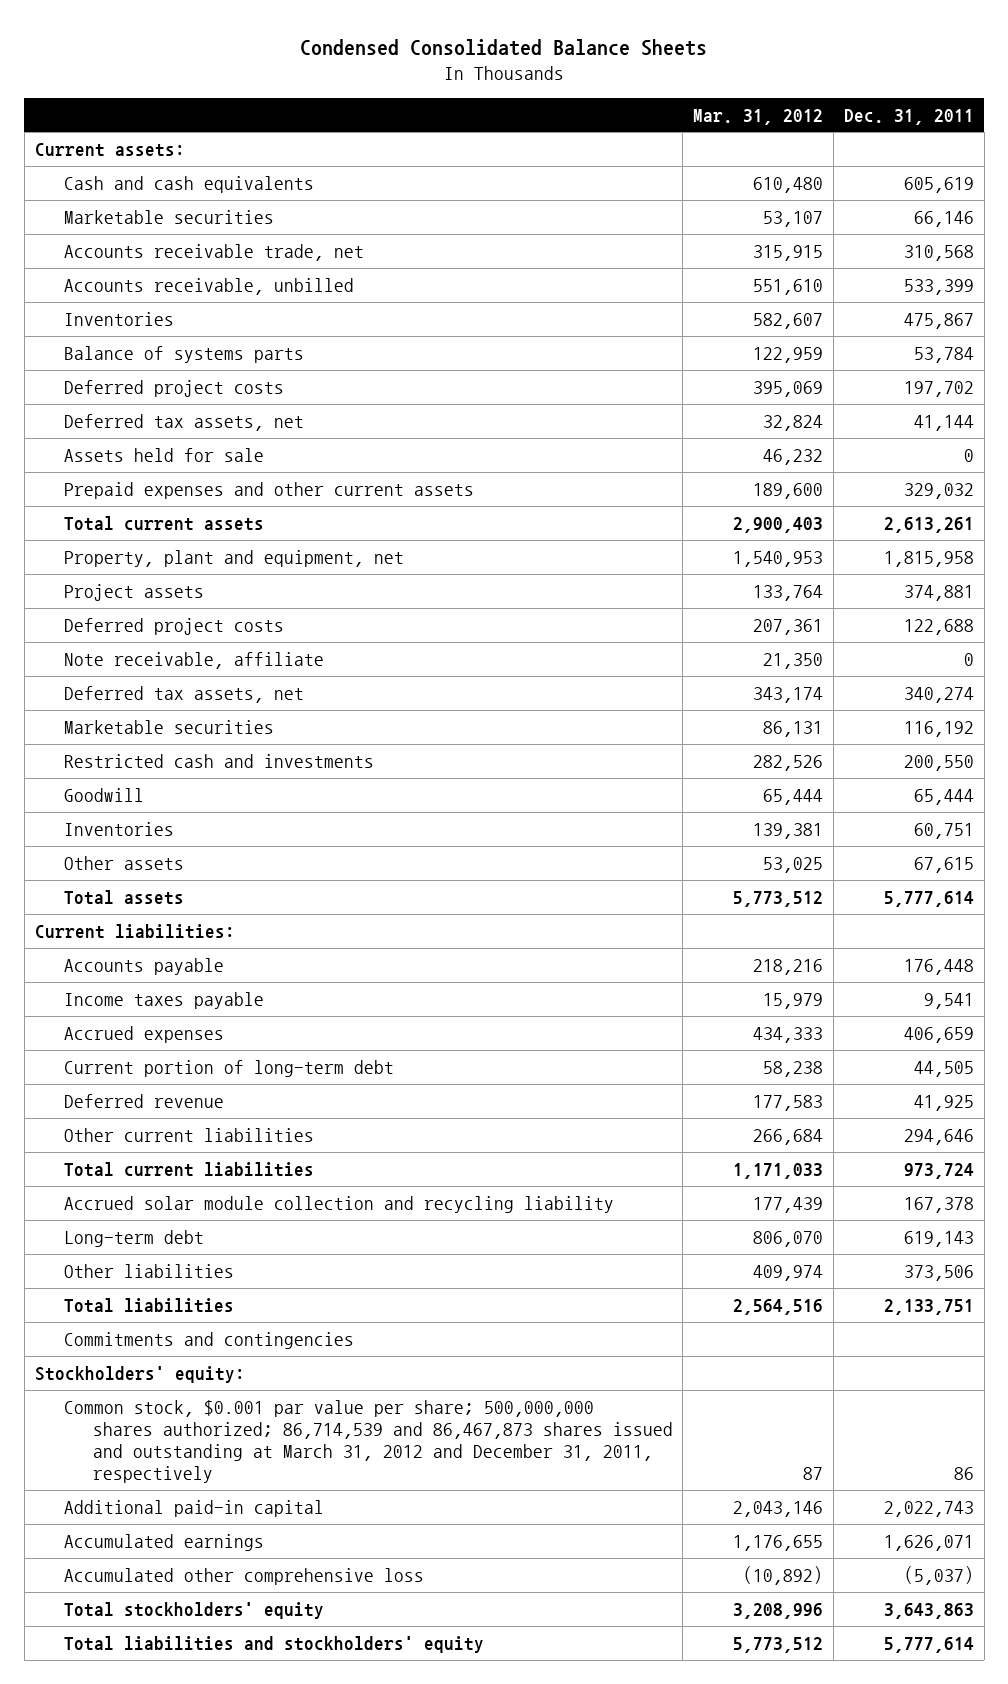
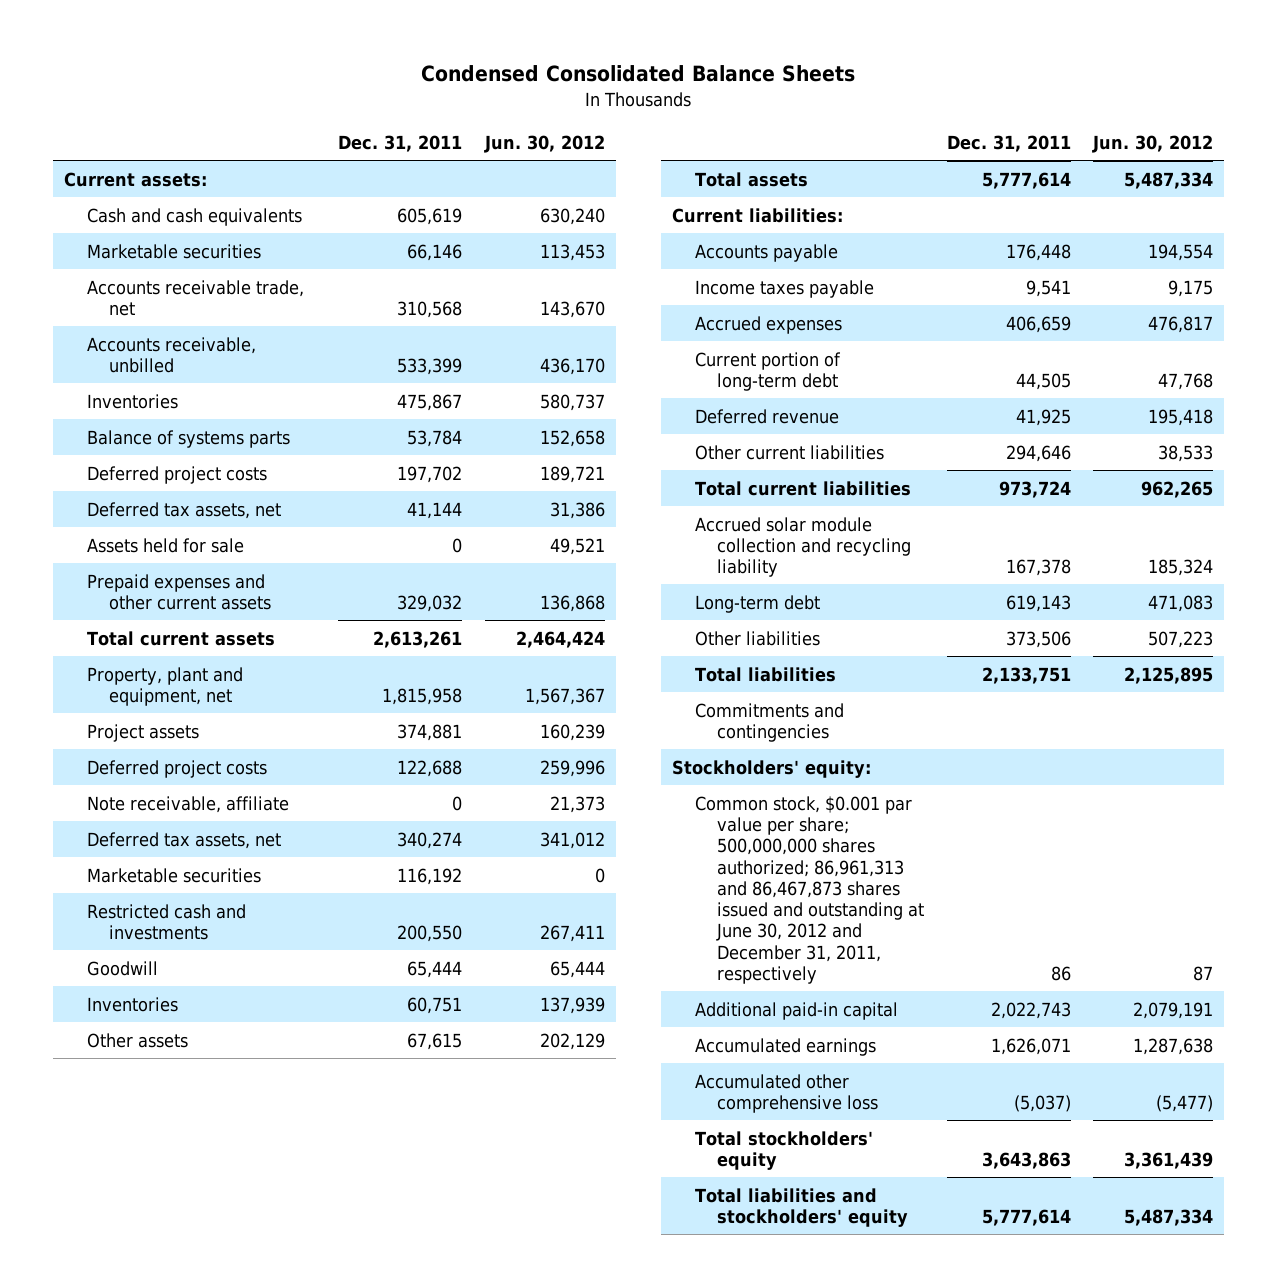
[693,108,824,125] Mar. 31, 2012 -> none
none -> [483,134,605,153] Jun. 30, 2012
[63,1399,673,1483] Common stock, $0.001 par value per share; 500,000,000 shares authorized; 86,714,539 and 86,467,873 shares issued and outstanding at March 31, 2012 and December 31, 2011, respectively -> [694,795,925,985] Common stock, $0.001 par value per share; 500,000,000 shares authorized; 86,961,313 and 86,467,873 shares issued and outstanding at June 30, 2012 and December 31, 2011, respectively

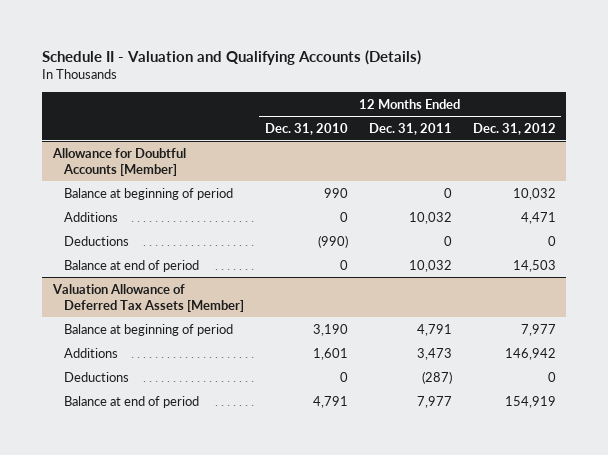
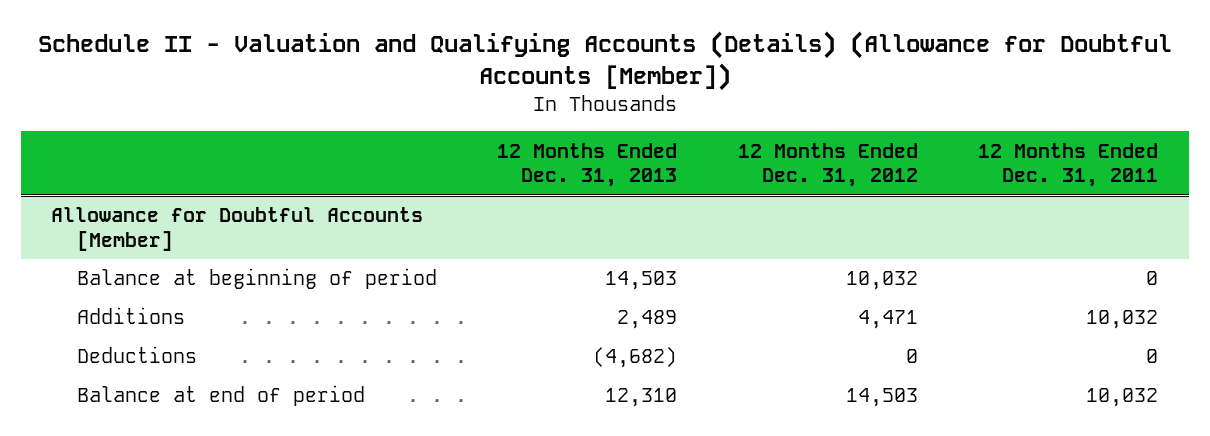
[42,49,422,65] Schedule II - Valuation and Qualifying Accounts (Details) -> [37,31,1172,91] Schedule II - Valuation and Qualifying Accounts (Details) (Allowance for Doubtful Accounts [Member])
[264,122,348,135] Dec. 31, 2010 -> none
none -> [497,142,678,188] 12 Months Ended Dec. 31, 2013
[51,283,244,313] Valuation Allowance of Deferred Tax Assets [Member] -> none
[63,323,233,336] Balance at beginning of period -> none
[63,347,118,358] Additions -> none
[63,371,129,382] Deductions -> none
[63,395,199,408] Balance at end of period -> none

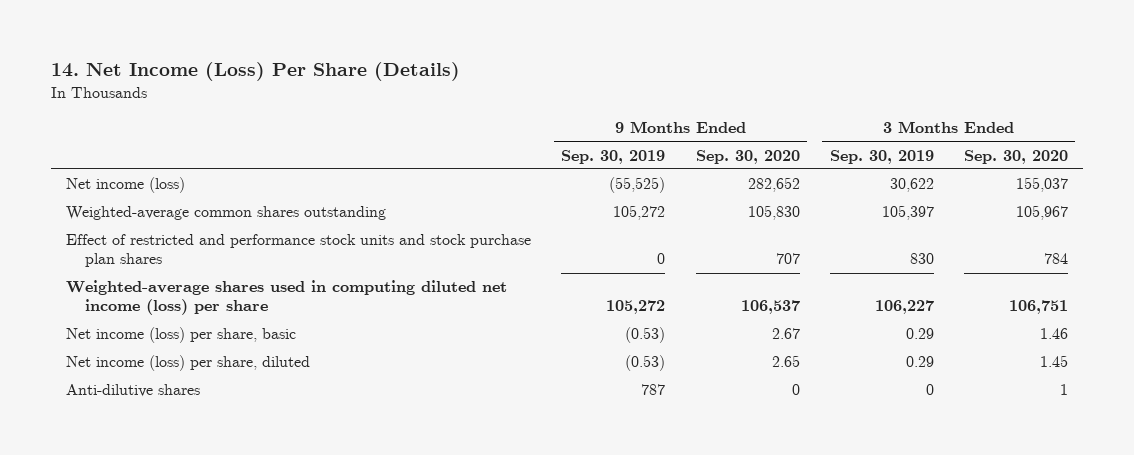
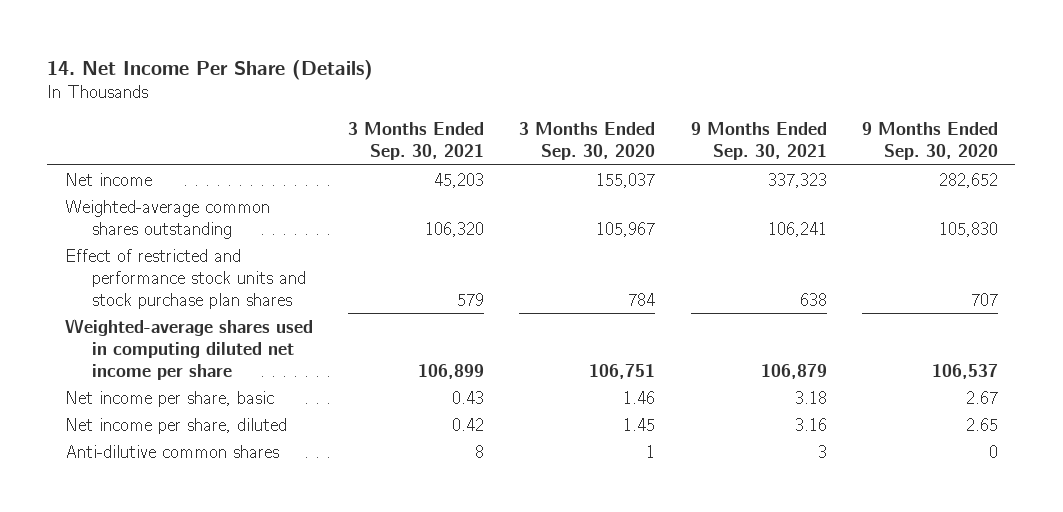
[51,62,461,82] 14. Net Income (Loss) Per Share (Details) -> [47,59,374,80] 14. Net Income Per Share (Details)
[561,149,666,164] Sep. 30, 2019 -> none
[829,149,934,164] Sep. 30, 2019 -> none
none -> [348,122,485,161] 3 Months Ended Sep. 30, 2021
none -> [690,122,827,161] 9 Months Ended Sep. 30, 2021
[66,177,186,194] Net income (loss) -> [65,172,153,186] Net income
[66,280,508,316] Weighted-average shares used in computing diluted net income (loss) per share -> [65,317,314,380] Weighted-average shares used in computing diluted net income per share
[66,327,297,344] Net income (loss) per share, basic -> [65,390,275,407] Net income per share, basic
[66,355,311,372] Net income (loss) per share, diluted -> [65,417,288,434] Net income per share, diluted
[66,384,201,398] Anti-dilutive shares -> [65,444,280,458] Anti-dilutive common shares

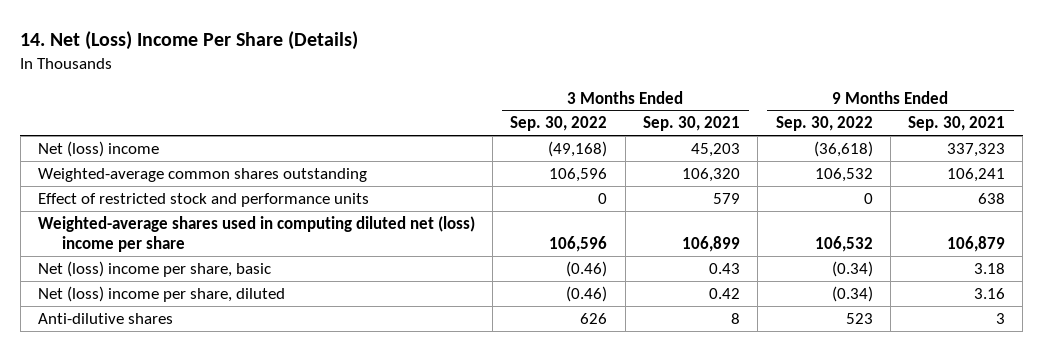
[47,59,374,80] 14. Net Income Per Share (Details) -> [20,31,359,51] 14. Net (Loss) Income Per Share (Details)
[519,122,656,161] 3 Months Ended Sep. 30, 2020 -> none
[861,122,998,161] 9 Months Ended Sep. 30, 2020 -> none
none -> [510,116,608,132] Sep. 30, 2022
none -> [775,116,873,132] Sep. 30, 2022
[65,172,153,186] Net income -> [37,140,159,157] Net (loss) income
[65,248,307,309] Effect of restricted and performance stock units and stock purchase plan shares -> [37,192,369,207] Effect of restricted stock and performance units
[65,317,314,380] Weighted-average shares used in computing diluted net income per share -> [37,215,475,253] Weighted-average shares used in computing diluted net (loss) income per share
[65,390,275,407] Net income per share, basic -> [37,260,271,277] Net (loss) income per share, basic
[65,417,288,434] Net income per share, diluted -> [37,285,285,302] Net (loss) income per share, diluted
[65,444,280,458] Anti-dilutive common shares -> [37,312,173,324] Anti-dilutive shares

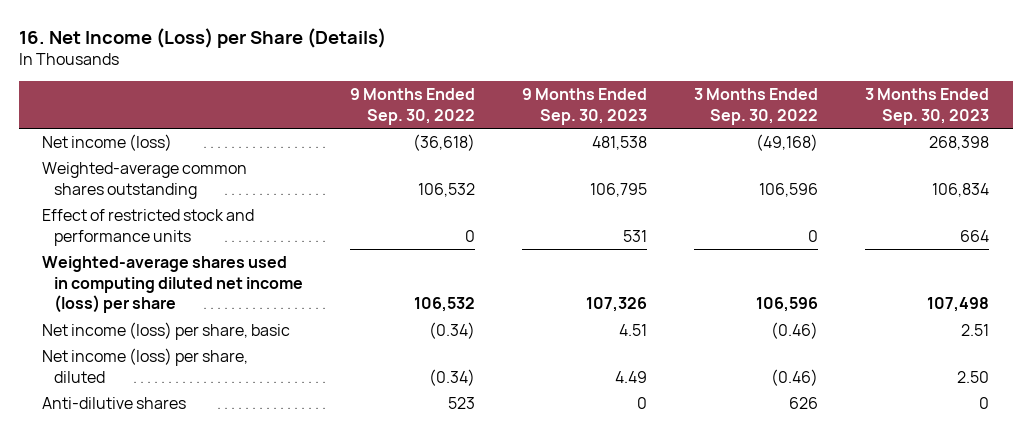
[20,31,359,51] 14. Net (Loss) Income Per Share (Details) -> [18,27,386,48] 16. Net Income (Loss) per Share (Details)
[643,116,741,132] Sep. 30, 2021 -> none
[908,116,1006,132] Sep. 30, 2021 -> none
none -> [521,88,647,126] 9 Months Ended Sep. 30, 2023
none -> [864,88,989,126] 3 Months Ended Sep. 30, 2023
[37,140,159,157] Net (loss) income -> [42,134,173,152] Net income (loss)
[37,215,475,253] Weighted-average shares used in computing diluted net (loss) income per share -> [42,256,303,314] Weighted-average shares used in computing diluted net income (loss) per share
[37,260,271,277] Net (loss) income per share, basic -> [42,322,291,341] Net income (loss) per share, basic
[37,285,285,302] Net (loss) income per share, diluted -> [42,348,249,383] Net income (loss) per share, diluted

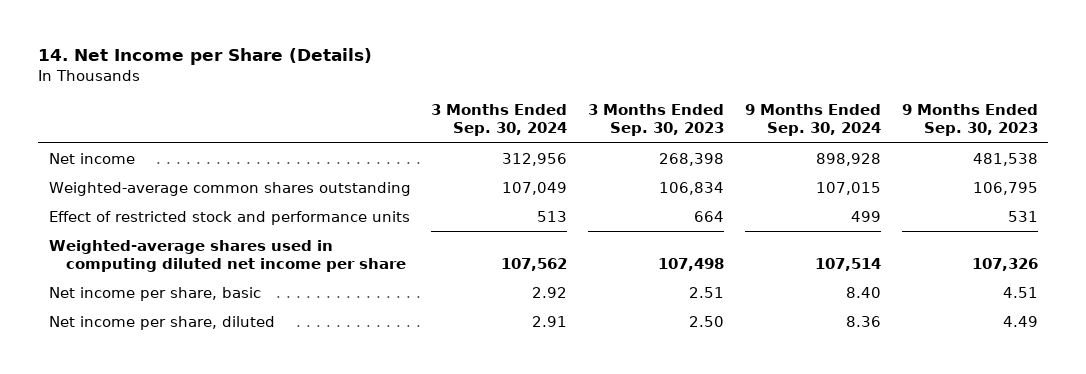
[18,27,386,48] 16. Net Income (Loss) per Share (Details) -> [38,47,373,65] 14. Net Income per Share (Details)
[349,88,475,126] 9 Months Ended Sep. 30, 2022 -> none
[693,88,818,126] 3 Months Ended Sep. 30, 2022 -> none
none -> [431,104,568,137] 3 Months Ended Sep. 30, 2024
none -> [745,104,882,137] 9 Months Ended Sep. 30, 2024
[42,134,173,152] Net income (loss) -> [48,152,135,164] Net income
[42,397,187,410] Anti-dilutive shares -> none
[42,256,303,314] Weighted-average shares used in computing diluted net income (loss) per share -> [48,239,406,273] Weighted-average shares used in computing diluted net income per share
[42,322,291,341] Net income (loss) per share, basic -> [48,286,261,301] Net income per share, basic
[42,348,249,383] Net income (loss) per share, diluted -> [48,315,275,330] Net income per share, diluted

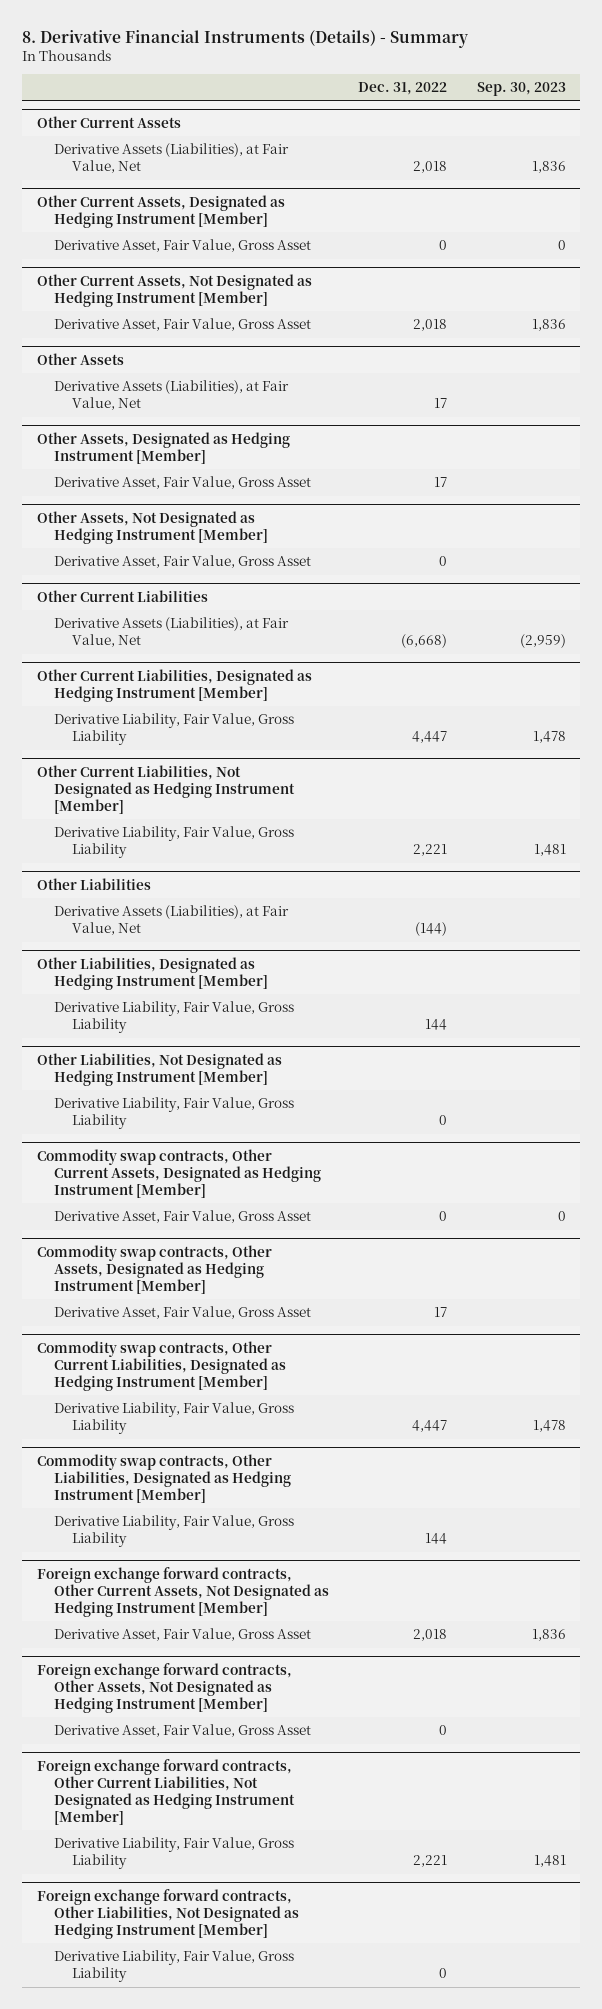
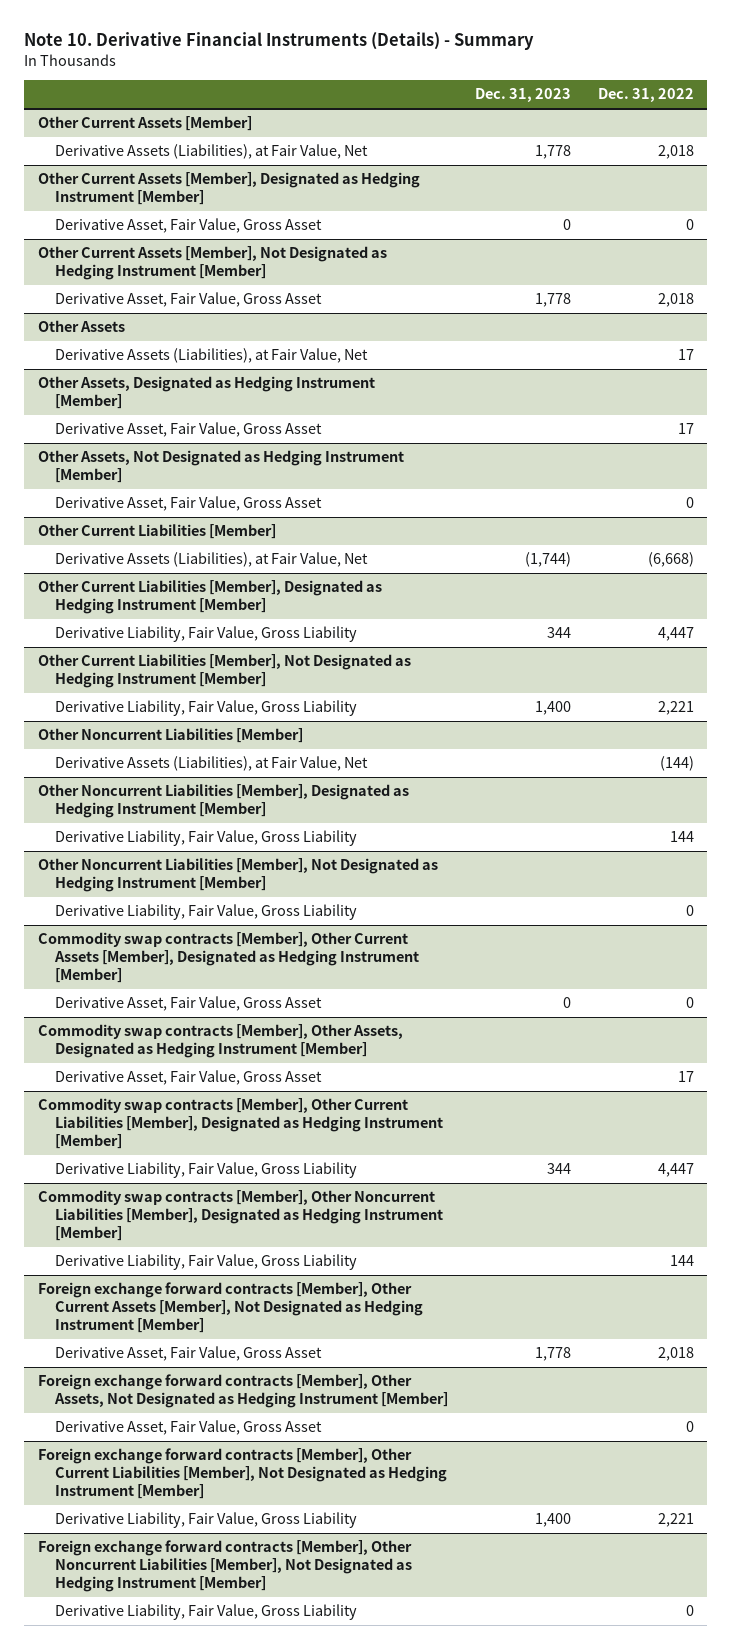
[22,29,469,48] 8. Derivative Financial Instruments (Details) - Summary -> [24,32,535,51] Note 10. Derivative Financial Instruments (Details) - Summary
[476,82,566,97] Sep. 30, 2023 -> none
none -> [474,88,571,103] Dec. 31, 2023
[36,115,181,128] Other Current Assets -> [37,116,252,132] Other Current Assets [Member]
[36,194,285,228] Other Current Assets, Designated as Hedging Instrument [Member] -> [37,172,420,206] Other Current Assets [Member], Designated as Hedging Instrument [Member]
[36,273,312,307] Other Current Assets, Not Designated as Hedging Instrument [Member] -> [37,246,387,281] Other Current Assets [Member], Not Designated as Hedging Instrument [Member]
[36,589,208,602] Other Current Liabilities -> [37,524,276,540] Other Current Liabilities [Member]
[36,668,312,702] Other Current Liabilities, Designated as Hedging Instrument [Member] -> [37,580,382,615] Other Current Liabilities [Member], Designated as Hedging Instrument [Member]
[36,764,296,814] Other Current Liabilities, Not Designated as Hedging Instrument [Member] -> [37,654,411,689] Other Current Liabilities [Member], Not Designated as Hedging Instrument [Member]
[36,877,151,890] Other Liabilities -> [37,728,303,744] Other Noncurrent Liabilities [Member]
[36,956,269,990] Other Liabilities, Designated as Hedging Instrument [Member] -> [37,784,409,819] Other Noncurrent Liabilities [Member], Designated as Hedging Instrument [Member]
[36,1052,282,1086] Other Liabilities, Not Designated as Hedging Instrument [Member] -> [37,858,438,893] Other Noncurrent Liabilities [Member], Not Designated as Hedging Instrument [Member]
[36,1148,322,1198] Commodity swap contracts, Other Current Assets, Designated as Hedging Instrument [Member] -> [37,932,419,984] Commodity swap contracts [Member], Other Current Assets [Member], Designated as Hedging Instrument [Member]
[36,1244,272,1294] Commodity swap contracts, Other Assets, Designated as Hedging Instrument [Member] -> [37,1024,403,1059] Commodity swap contracts [Member], Other Assets, Designated as Hedging Instrument [Member]
[36,1340,287,1391] Commodity swap contracts, Other Current Liabilities, Designated as Hedging Instrument [Member] -> [37,1098,443,1150] Commodity swap contracts [Member], Other Current Liabilities [Member], Designated as Hedging Instrument [Member]
[36,1453,292,1503] Commodity swap contracts, Other Liabilities, Designated as Hedging Instrument [Member] -> [37,1190,443,1242] Commodity swap contracts [Member], Other Noncurrent Liabilities [Member], Designated as Hedging Instrument [Member]
[36,1566,330,1617] Foreign exchange forward contracts, Other Current Assets, Not Designated as Hedging Instrument [Member] -> [37,1282,423,1334] Foreign exchange forward contracts [Member], Other Current Assets [Member], Not Designated as Hedging Instrument [Member]
[36,1662,292,1713] Foreign exchange forward contracts, Other Assets, Not Designated as Hedging Instrument [Member] -> [37,1374,448,1409] Foreign exchange forward contracts [Member], Other Assets, Not Designated as Hedging Instrument [Member]
[36,1758,296,1825] Foreign exchange forward contracts, Other Current Liabilities, Not Designated as Hedging Instrument [Member] -> [37,1448,447,1500] Foreign exchange forward contracts [Member], Other Current Liabilities [Member], Not Designated as Hedging Instrument [Member]
[36,1888,300,1939] Foreign exchange forward contracts, Other Liabilities, Not Designated as Hedging Instrument [Member] -> [37,1540,412,1593] Foreign exchange forward contracts [Member], Other Noncurrent Liabilities [Member], Not Designated as Hedging Instrument [Member]

